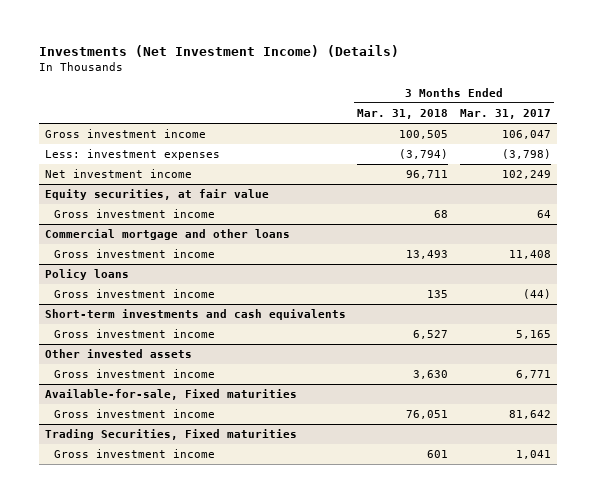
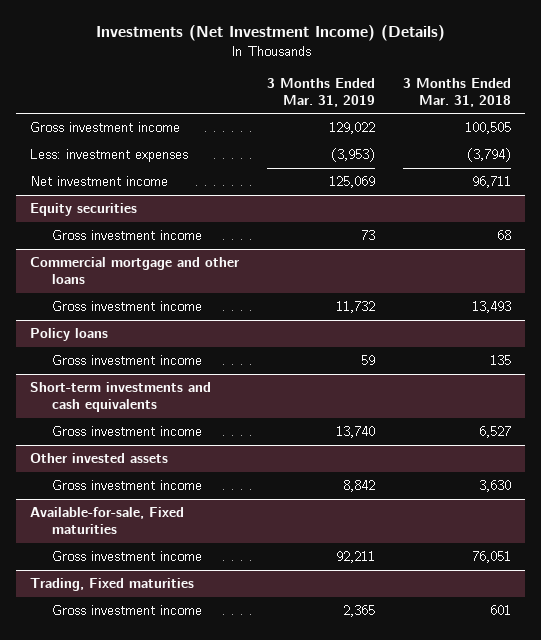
[459,109,551,120] Mar. 31, 2017 -> none
none -> [267,77,376,107] 3 Months Ended Mar. 31, 2019
[44,189,269,201] Equity securities, at fair value -> [29,203,137,217] Equity securities
[44,429,297,441] Trading Securities, Fixed maturities -> [29,578,194,592] Trading, Fixed maturities

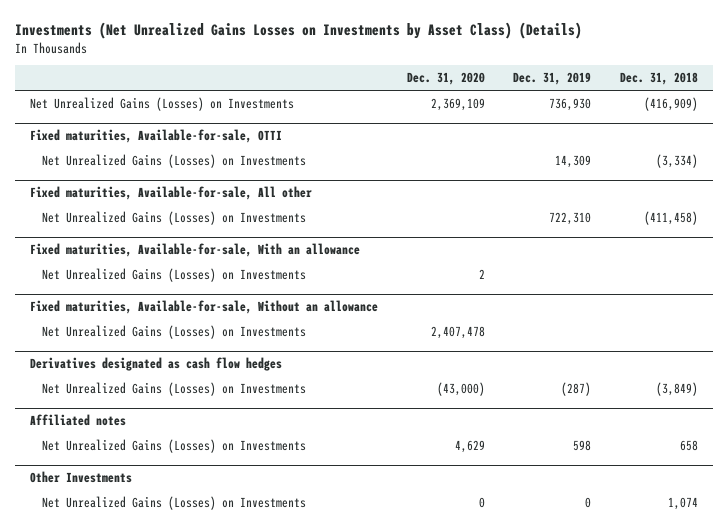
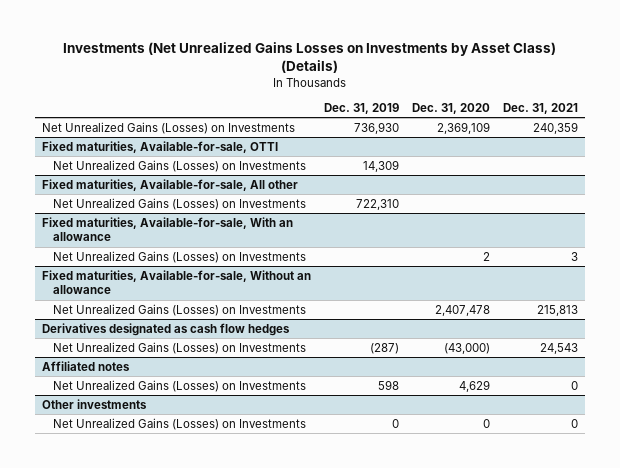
[620,72,699,86] Dec. 31, 2018 -> none
none -> [503,103,579,115] Dec. 31, 2021
[29,471,132,484] Other Investments -> [41,398,147,409] Other investments

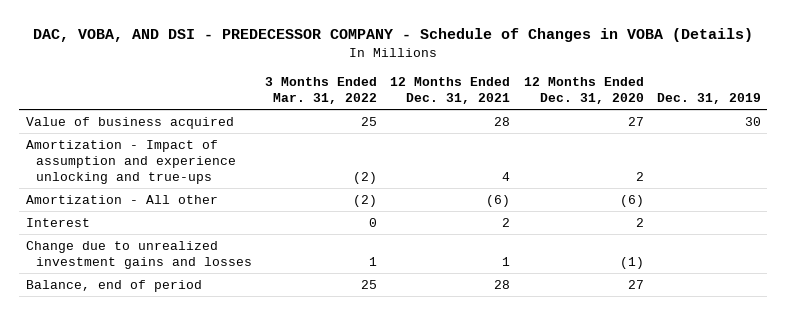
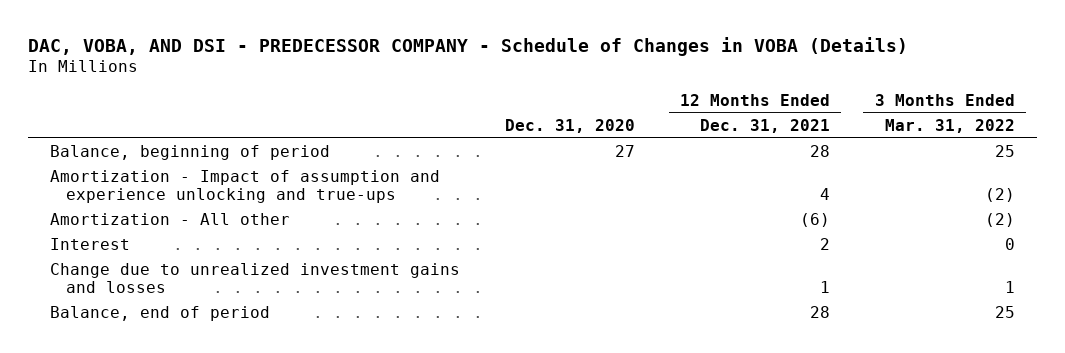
[523,76,644,105] 12 Months Ended Dec. 31, 2020 -> none
[656,93,761,105] Dec. 31, 2019 -> none
none -> [504,118,635,133] Dec. 31, 2020
[25,116,234,129] Value of business acquired -> [50,145,331,161] Balance, beginning of period

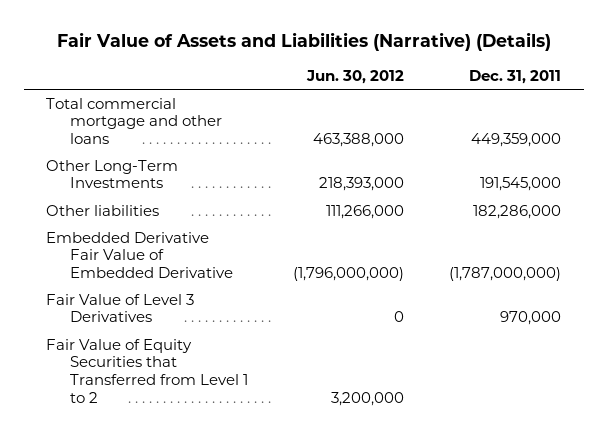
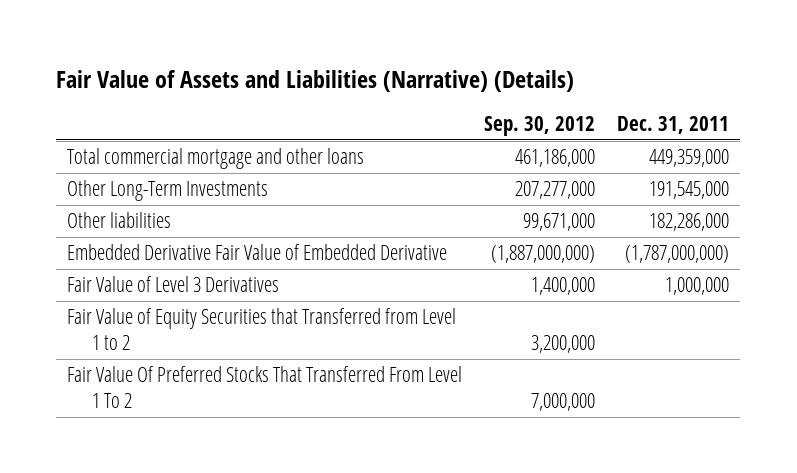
[306,70,405,85] Jun. 30, 2012 -> none
none -> [484,116,596,137] Sep. 30, 2012
[500,311,562,326] 970,000 -> [665,277,730,296] 1,000,000
none -> [67,366,463,408] Fair Value Of Preferred Stocks That Transferred From Level 1 To 2

